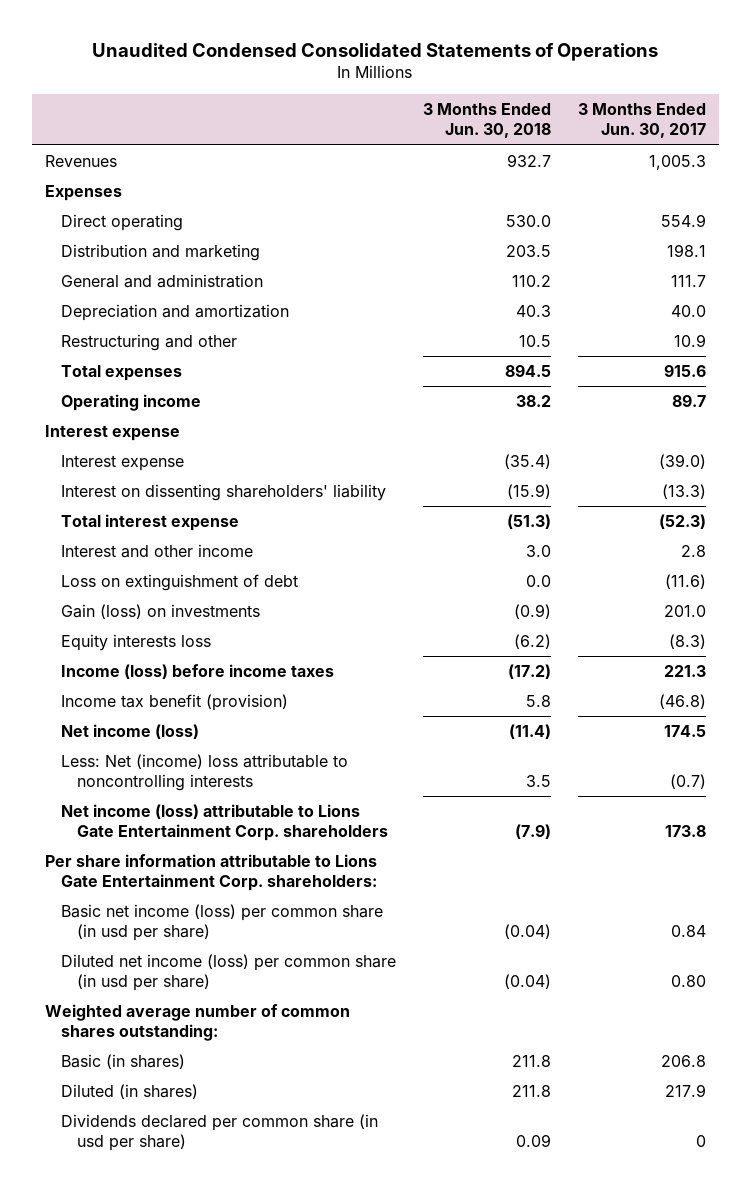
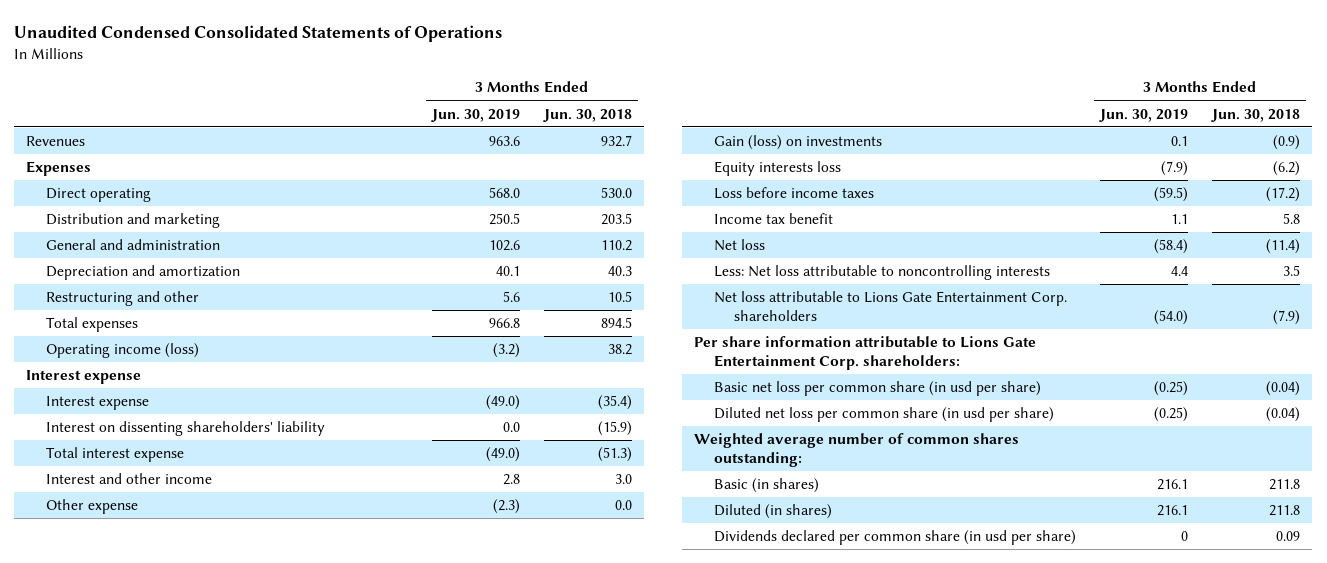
[577,103,706,139] 3 Months Ended Jun. 30, 2017 -> none
none -> [431,108,521,122] Jun. 30, 2019
[61,394,202,412] Operating income -> [46,343,200,359] Operating income (loss)
[61,574,299,592] Loss on extinguishment of debt -> none
none -> [46,499,139,515] Other expense
[61,664,335,680] Income (loss) before income taxes -> [714,187,875,200] Loss before income taxes
[61,694,289,712] Income tax benefit (provision) -> [714,213,834,225] Income tax benefit
[61,724,200,740] Net income (loss) -> [714,239,766,252] Net loss
[61,754,349,791] Less: Net (income) loss attributable to noncontrolling interests -> [714,265,1051,281] Less: Net loss attributable to noncontrolling interests
[61,804,388,841] Net income (loss) attributable to Lions Gate Entertainment Corp. shareholders -> [714,291,1068,321] Net loss attributable to Lions Gate Entertainment Corp. shareholders
[61,904,384,941] Basic net income (loss) per common share (in usd per share) -> [714,381,1042,397] Basic net loss per common share (in usd per share)
[61,954,397,991] Diluted net income (loss) per common share (in usd per share) -> [714,407,1055,423] Diluted net loss per common share (in usd per share)

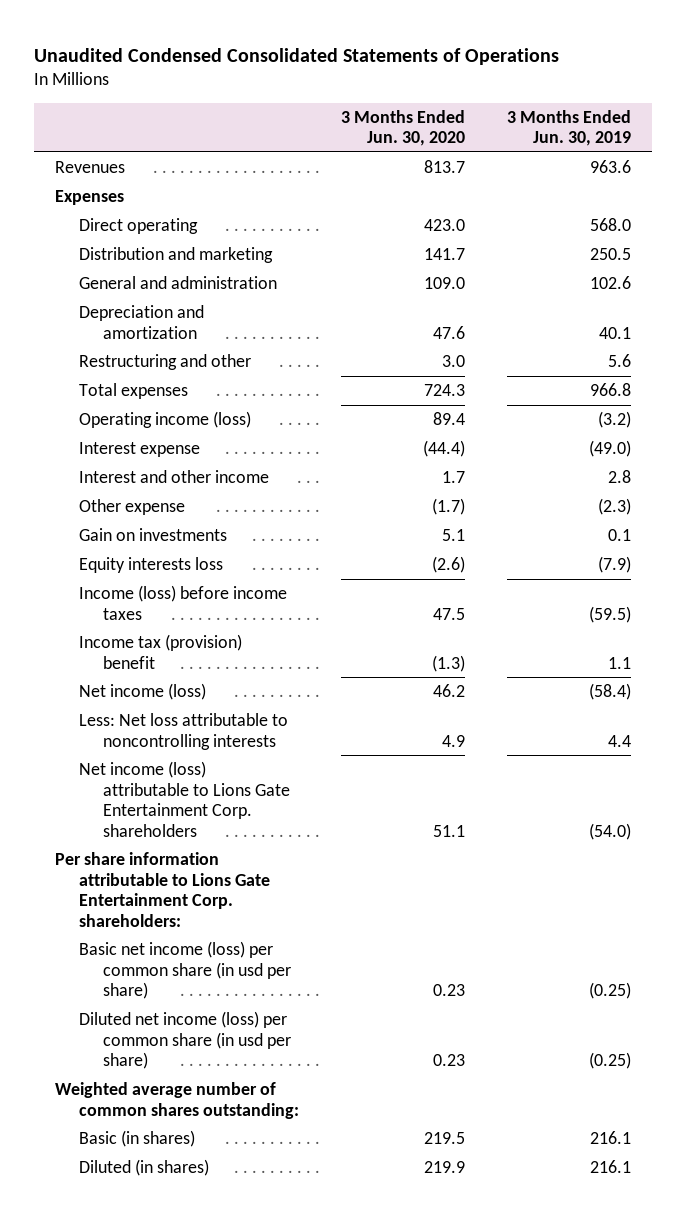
[543,108,633,122] Jun. 30, 2018 -> none
none -> [341,109,466,147] 3 Months Ended Jun. 30, 2020
[26,370,142,385] Interest expense -> none
[46,421,326,437] Interest on dissenting shareholders' liability -> none
[46,447,185,463] Total interest expense -> none
[714,135,883,151] Gain (loss) on investments -> [79,528,228,542] Gain on investments
[714,187,875,200] Loss before income taxes -> [79,585,288,620] Income (loss) before income taxes
[714,213,834,225] Income tax benefit -> [79,634,243,669] Income tax (provision) benefit
[714,239,766,252] Net loss -> [79,683,207,701] Net income (loss)
[714,291,1068,321] Net loss attributable to Lions Gate Entertainment Corp. shareholders -> [79,761,290,837] Net income (loss) attributable to Lions Gate Entertainment Corp. shareholders
[714,381,1042,397] Basic net loss per common share (in usd per share) -> [79,941,291,1000] Basic net income (loss) per common share (in usd per share)
[714,407,1055,423] Diluted net loss per common share (in usd per share) -> [79,1011,291,1070] Diluted net income (loss) per common share (in usd per share)
[714,530,1077,546] Dividends declared per common share (in usd per share) -> none

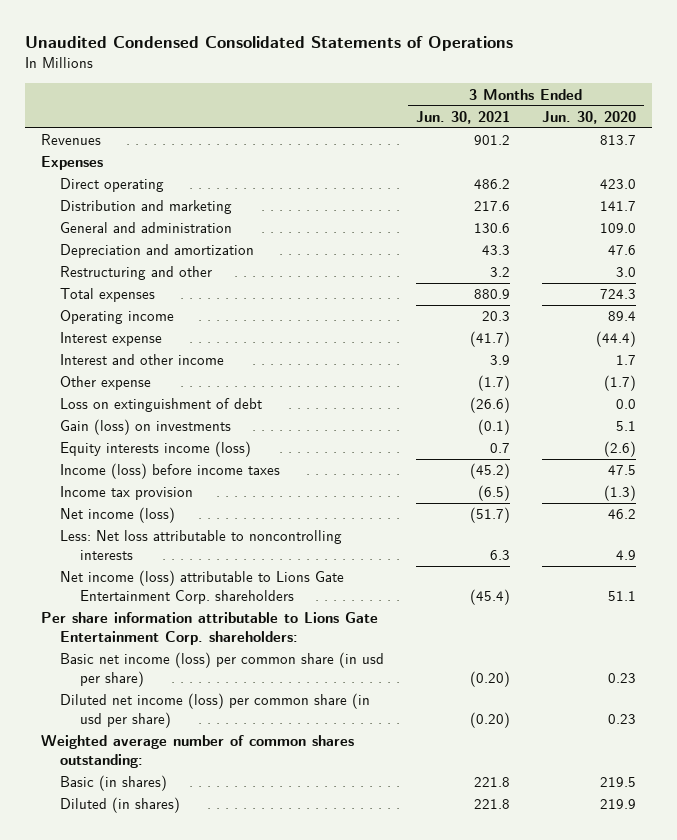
[507,109,632,147] 3 Months Ended Jun. 30, 2019 -> none
none -> [416,110,511,124] Jun. 30, 2021
[79,411,252,429] Operating income (loss) -> [60,310,175,325] Operating income
none -> [60,398,263,413] Loss on extinguishment of debt
[79,528,228,542] Gain on investments -> [60,419,232,436] Gain (loss) on investments
[79,557,224,574] Equity interests loss -> [60,441,252,458] Equity interests income (loss)
[79,634,243,669] Income tax (provision) benefit -> [60,486,194,501] Income tax provision

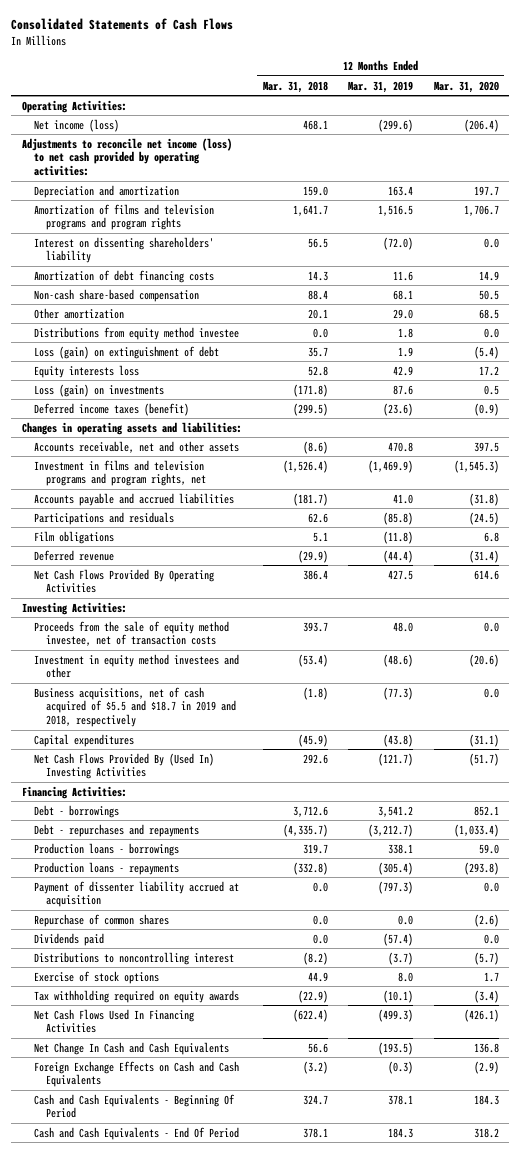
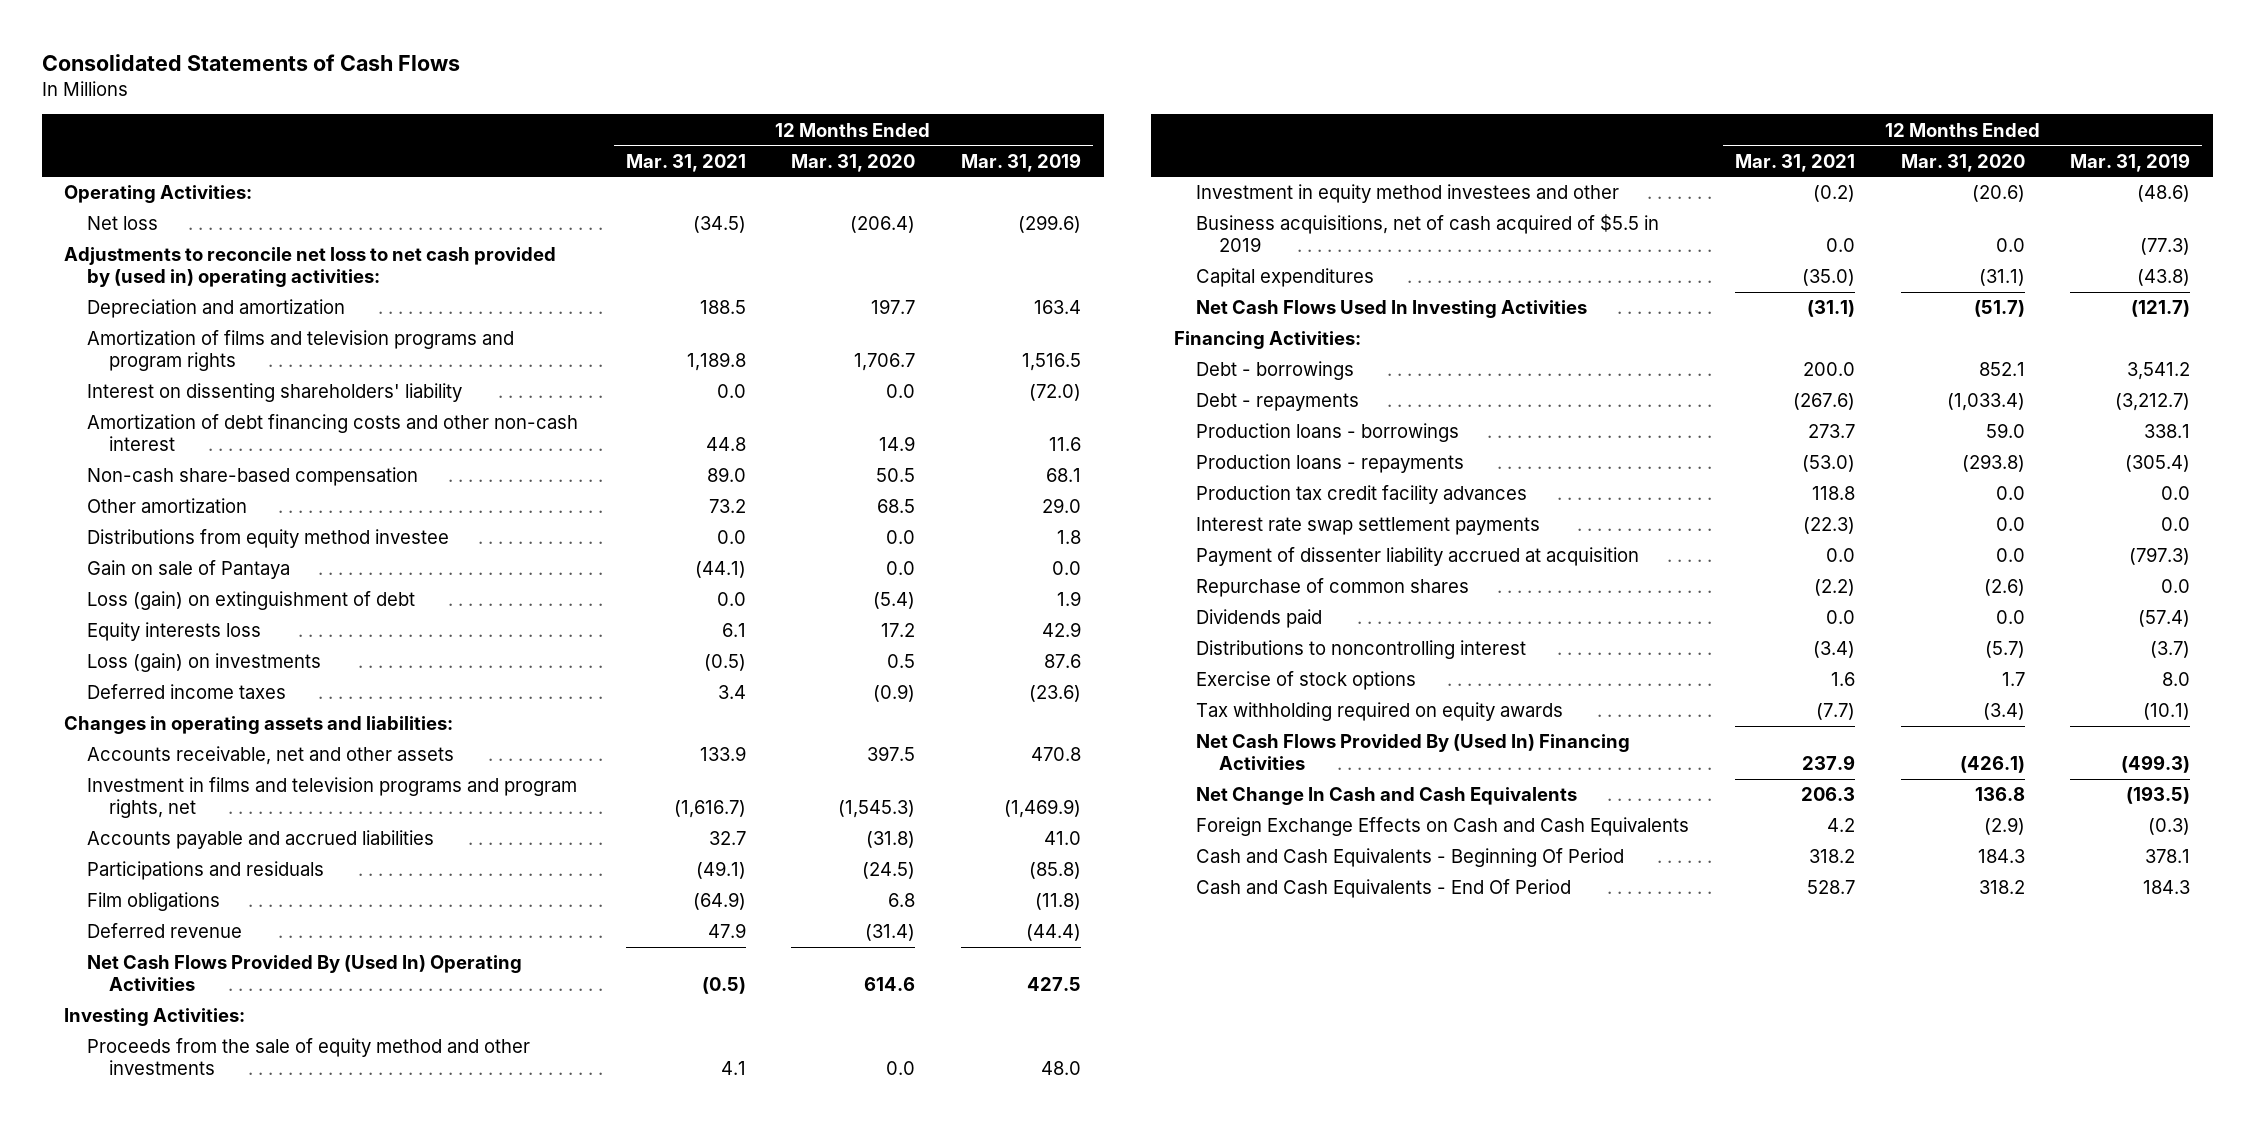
[262,80,328,93] Mar. 31, 2018 -> none
none -> [625,153,746,172] Mar. 31, 2021
[33,118,119,132] Net income (loss) -> [86,216,158,231] Net loss
[21,137,232,177] Adjustments to reconcile net income (loss) to net cash provided by operating activities: -> [64,247,557,288] Adjustments to reconcile net loss to net cash provided by (used in) operating activities:
[33,269,214,283] Amortization of debt financing costs -> [86,414,578,452] Amortization of debt financing costs and other non-cash interest
none -> [86,560,290,580] Gain on sale of Pantaya
[33,402,189,416] Deferred income taxes (benefit) -> [86,684,286,700] Deferred income taxes
[33,568,214,594] Net Cash Flows Provided By Operating Activities -> [86,955,522,992] Net Cash Flows Provided By (Used In) Operating Activities
[33,620,229,647] Proceeds from the sale of equity method investee, net of transaction costs -> [86,1038,530,1076] Proceeds from the sale of equity method and other investments
[33,686,237,728] Business acquisitions, net of cash acquired of $5.5 and $18.7 in 2019 and 2018, respectively -> [1196,214,1660,253] Business acquisitions, net of cash acquired of $5.5 in 2019
[33,752,214,780] Net Cash Flows Provided By (Used In) Investing Activities -> [1196,300,1588,319] Net Cash Flows Used In Investing Activities
[33,823,199,837] Debt - repurchases and repayments -> [1196,393,1360,412] Debt - repayments
none -> [1196,485,1528,505] Production tax credit facility advances
none -> [1196,517,1541,536] Interest rate swap settlement payments
[33,1008,194,1034] Net Cash Flows Used In Financing Activities -> [1196,734,1631,771] Net Cash Flows Provided By (Used In) Financing Activities

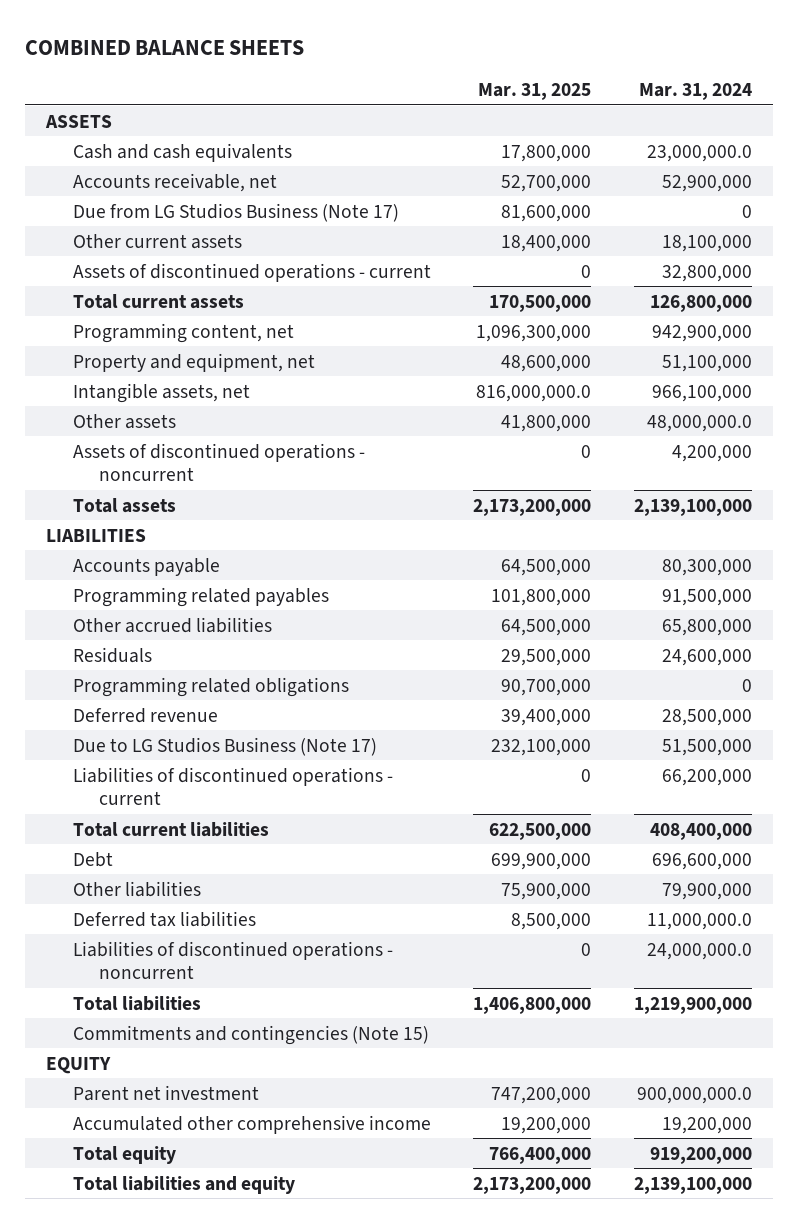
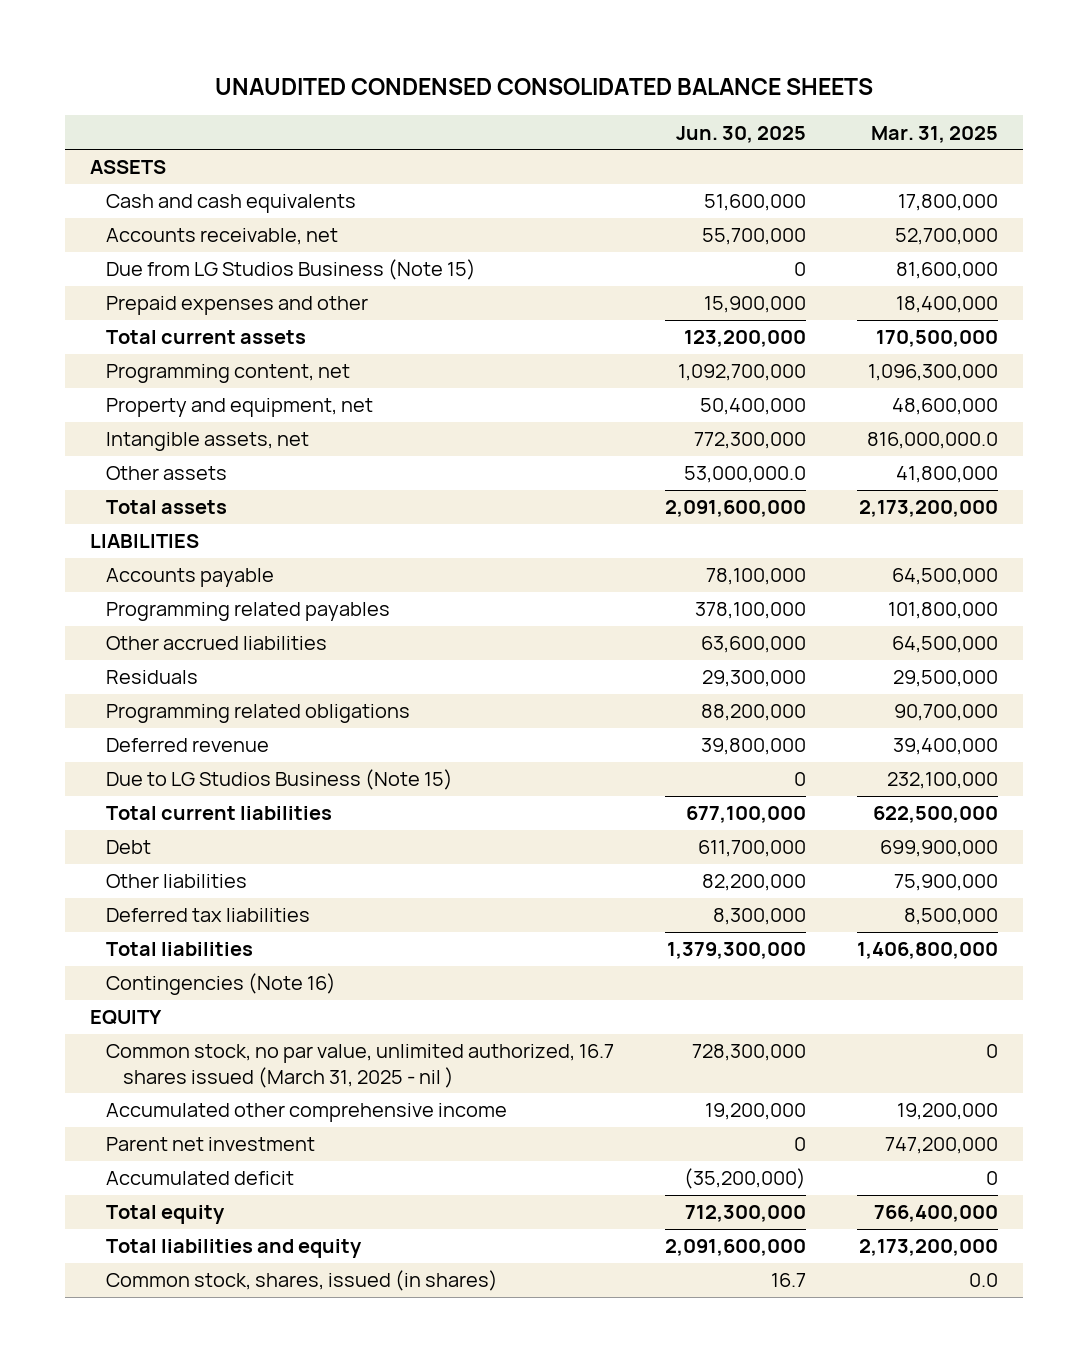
[25,40,305,56] COMBINED BALANCE SHEETS -> [214,78,873,96] UNAUDITED CONDENSED CONSOLIDATED BALANCE SHEETS
[638,83,752,101] Mar. 31, 2024 -> none
none -> [676,125,807,143] Jun. 30, 2025
[72,262,431,282] Assets of discontinued operations - current -> none
[72,202,399,222] Due from LG Studios Business (Note 17) -> [106,259,477,281] Due from LG Studios Business (Note 15)
[72,233,242,249] Other current assets -> [106,296,369,316] Prepaid expenses and other
[72,442,365,481] Assets of discontinued operations - noncurrent -> none
[72,766,393,805] Liabilities of discontinued operations - current -> none
[72,736,377,756] Due to LG Studios Business (Note 17) -> [106,769,454,791] Due to LG Studios Business (Note 15)
[72,940,393,979] Liabilities of discontinued operations - noncurrent -> none
[72,1024,429,1045] Commitments and contingencies (Note 15) -> [106,973,337,996] Contingencies (Note 16)
none -> [106,1044,615,1088] Common stock, no par value, unlimited authorized, 16.7 shares issued (March 31, 2025 - nil )
[72,1084,259,1101] Parent net investment -> [106,1137,316,1152] Parent net investment
none -> [106,1171,295,1186] Accumulated deficit
none -> [106,1270,499,1292] Common stock, shares, issued (in shares)

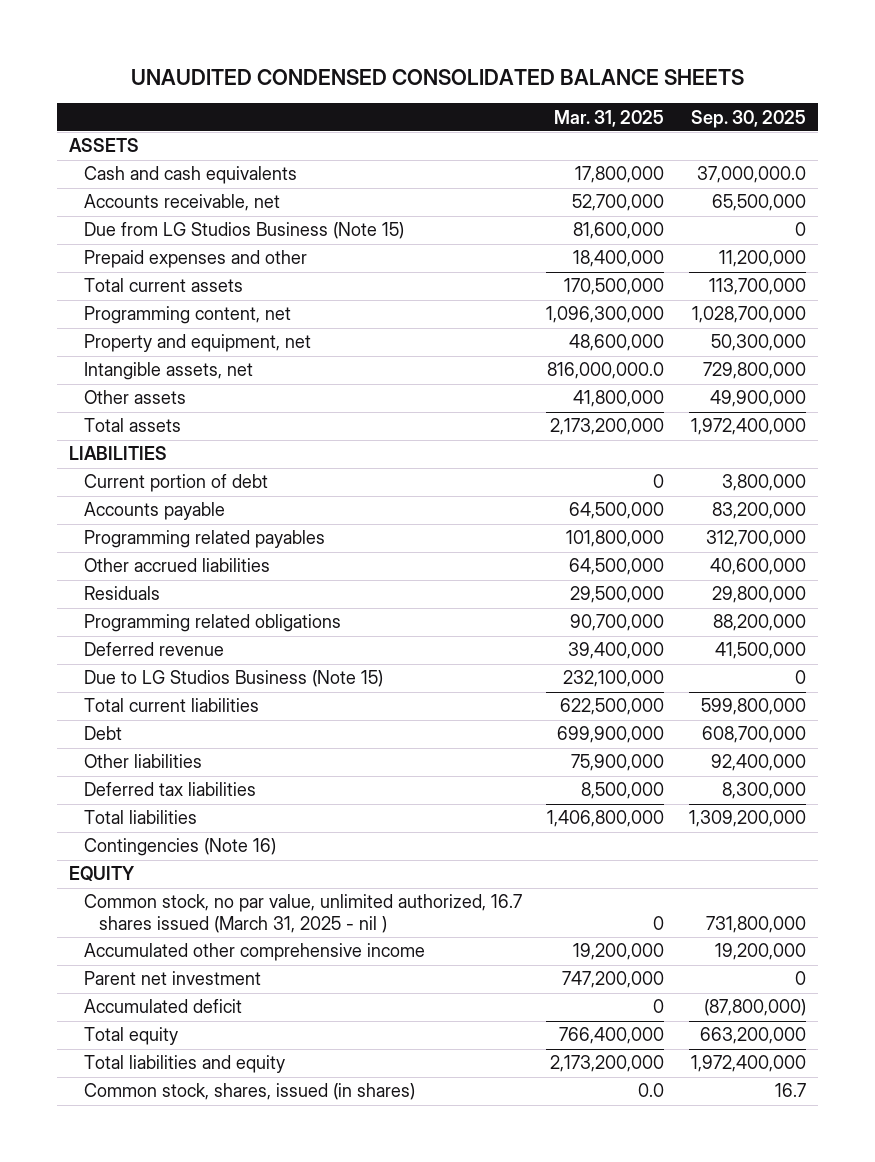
[676,125,807,143] Jun. 30, 2025 -> none
none -> [690,109,806,128] Sep. 30, 2025
none -> [83,474,268,493] Current portion of debt

